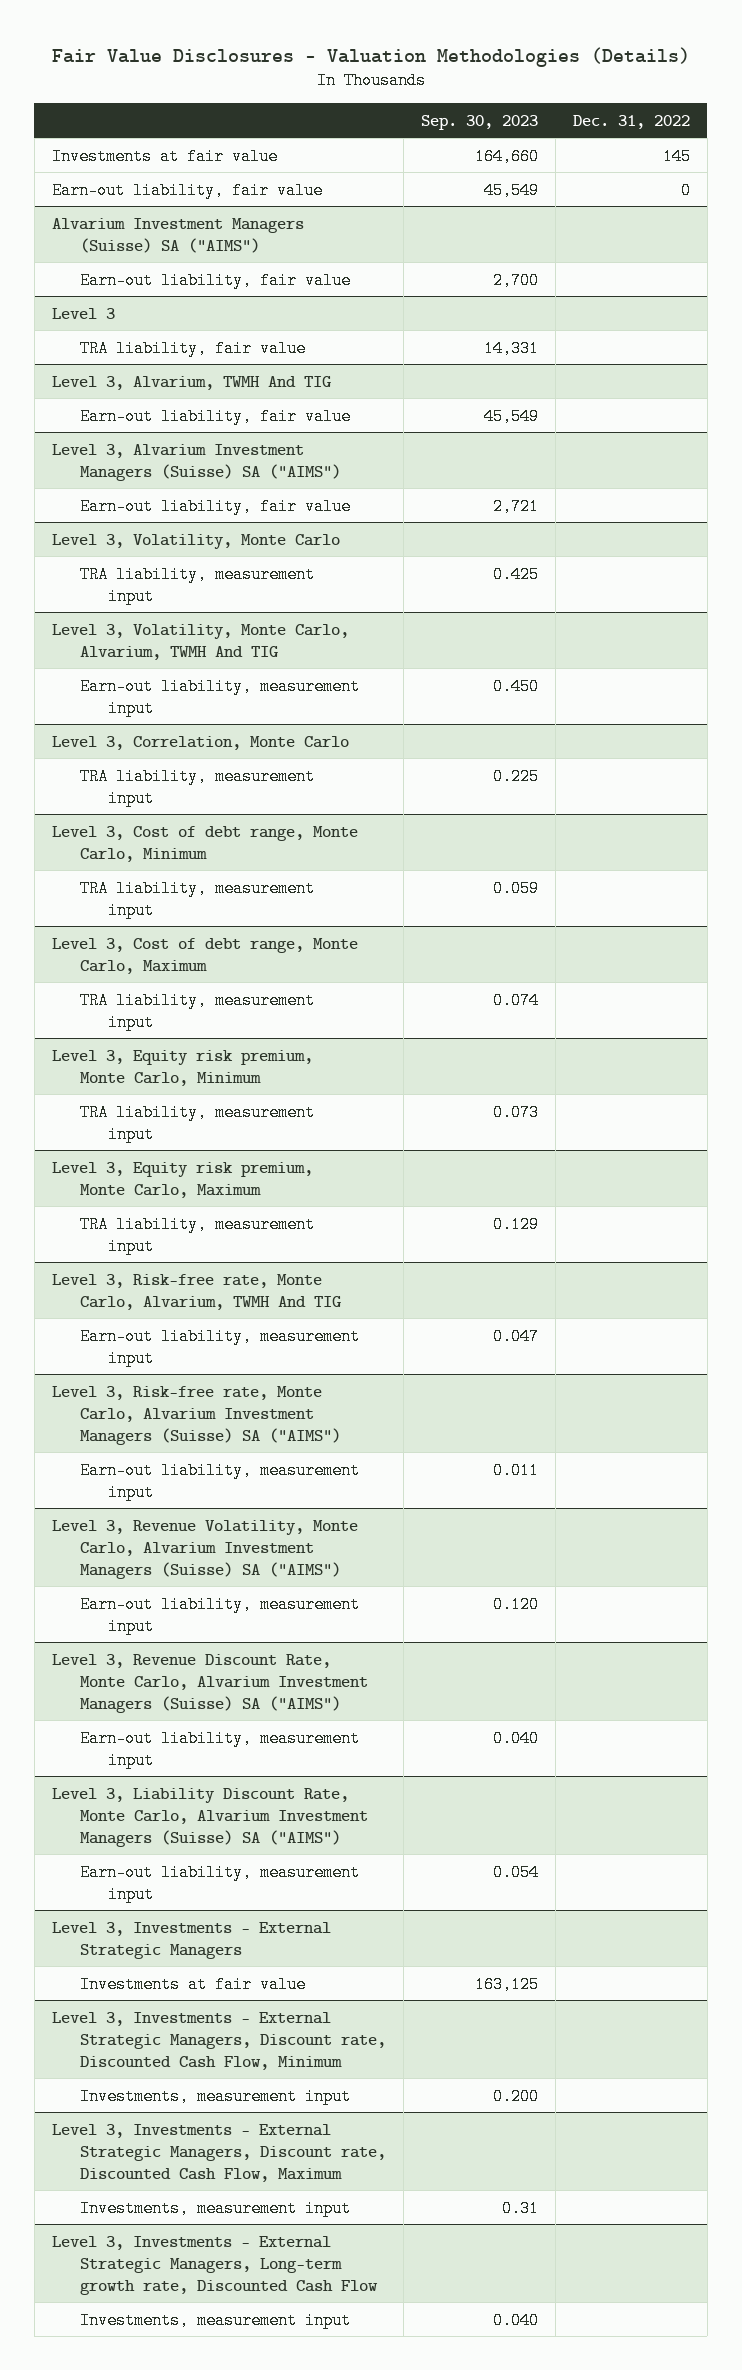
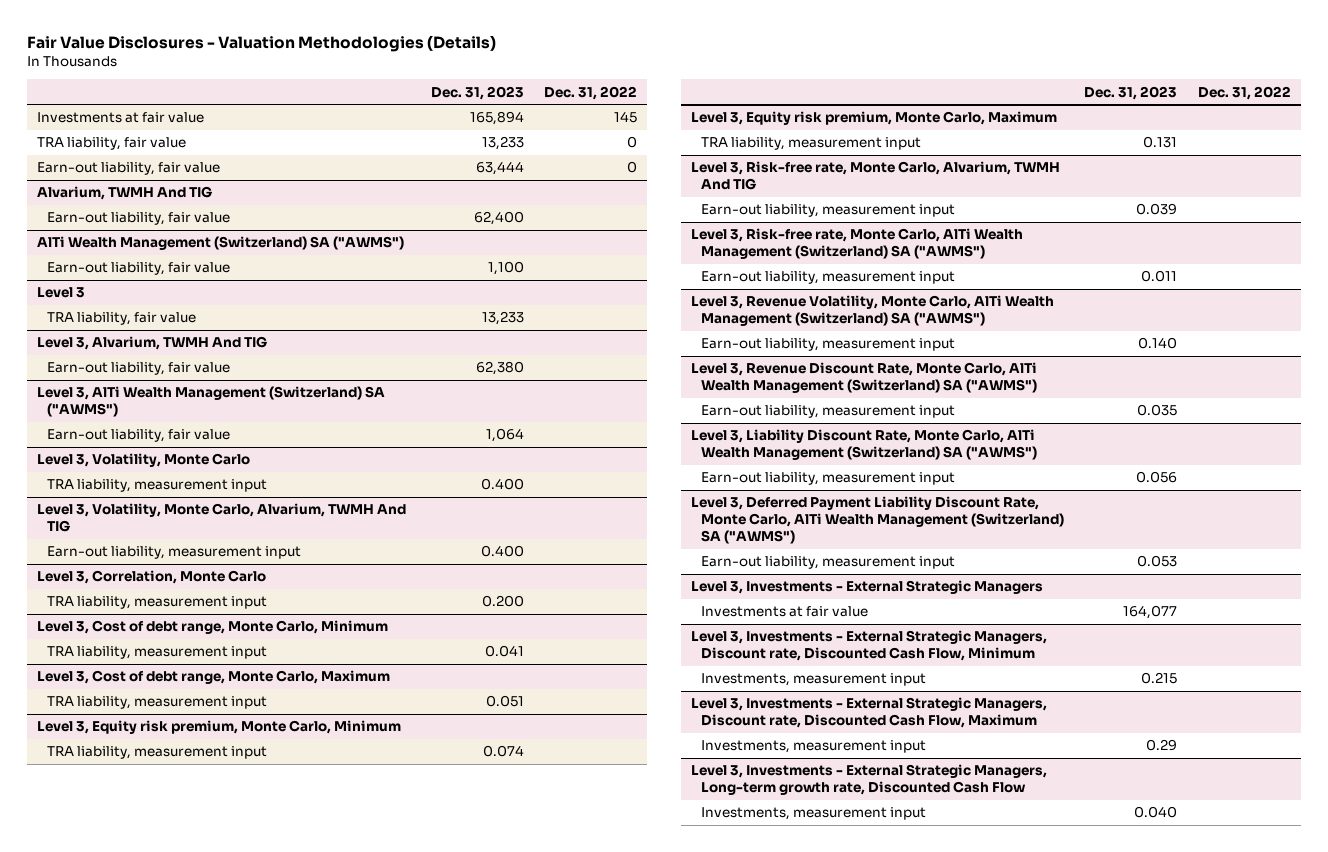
[420,114,538,130] Sep. 30, 2023 -> none
none -> [430,85,524,100] Dec. 31, 2023
none -> [37,137,187,151] TRA liability, fair value
[51,217,304,253] Alvarium Investment Managers (Suisse) SA ("AIMS") -> none
[79,271,351,289] Earn-out liability, fair value -> none
none -> [37,186,213,201] Alvarium, TWMH And TIG
none -> [47,212,231,226] Earn-out liability, fair value
none -> [37,236,405,251] AlTi Wealth Management (Switzerland) SA ("AWMS")
none -> [47,262,231,276] Earn-out liability, fair value
[51,443,341,481] Level 3, Alvarium Investment Managers (Suisse) SA ("AIMS") -> none
[79,497,351,515] Earn-out liability, fair value -> none
none -> [37,386,386,418] Level 3, AlTi Wealth Management (Switzerland) SA ("AWMS")
none -> [47,429,231,443] Earn-out liability, fair value
[51,1385,341,1445] Level 3, Risk-free rate, Monte Carlo, Alvarium Investment Managers (Suisse) SA ("AIMS") -> none
[79,1461,360,1501] Earn-out liability, measurement input -> none
[51,1519,358,1579] Level 3, Revenue Volatility, Monte Carlo, Alvarium Investment Managers (Suisse) SA ("AIMS") -> none
[79,1595,360,1635] Earn-out liability, measurement input -> none
[51,1653,368,1713] Level 3, Revenue Discount Rate, Monte Carlo, Alvarium Investment Managers (Suisse) SA ("AIMS") -> none
[79,1729,360,1769] Earn-out liability, measurement input -> none
[51,1787,368,1847] Level 3, Liability Discount Rate, Monte Carlo, Alvarium Investment Managers (Suisse) SA ("AIMS") -> none
[79,1863,360,1903] Earn-out liability, measurement input -> none
none -> [691,228,1024,260] Level 3, Risk-free rate, Monte Carlo, AlTi Wealth Management (Switzerland) SA ("AWMS")
none -> [700,271,955,285] Earn-out liability, measurement input
none -> [691,295,1055,327] Level 3, Revenue Volatility, Monte Carlo, AlTi Wealth Management (Switzerland) SA ("AWMS")
none -> [700,338,955,352] Earn-out liability, measurement input
none -> [691,362,1038,394] Level 3, Revenue Discount Rate, Monte Carlo, AlTi Wealth Management (Switzerland) SA ("AWMS")
none -> [700,405,955,419] Earn-out liability, measurement input
none -> [691,429,1037,461] Level 3, Liability Discount Rate, Monte Carlo, AlTi Wealth Management (Switzerland) SA ("AWMS")
none -> [700,472,955,486] Earn-out liability, measurement input
none -> [691,496,1064,545] Level 3, Deferred Payment Liability Discount Rate, Monte Carlo, AlTi Wealth Management (Switzerland) SA ("AWMS")
none -> [700,556,955,570] Earn-out liability, measurement input

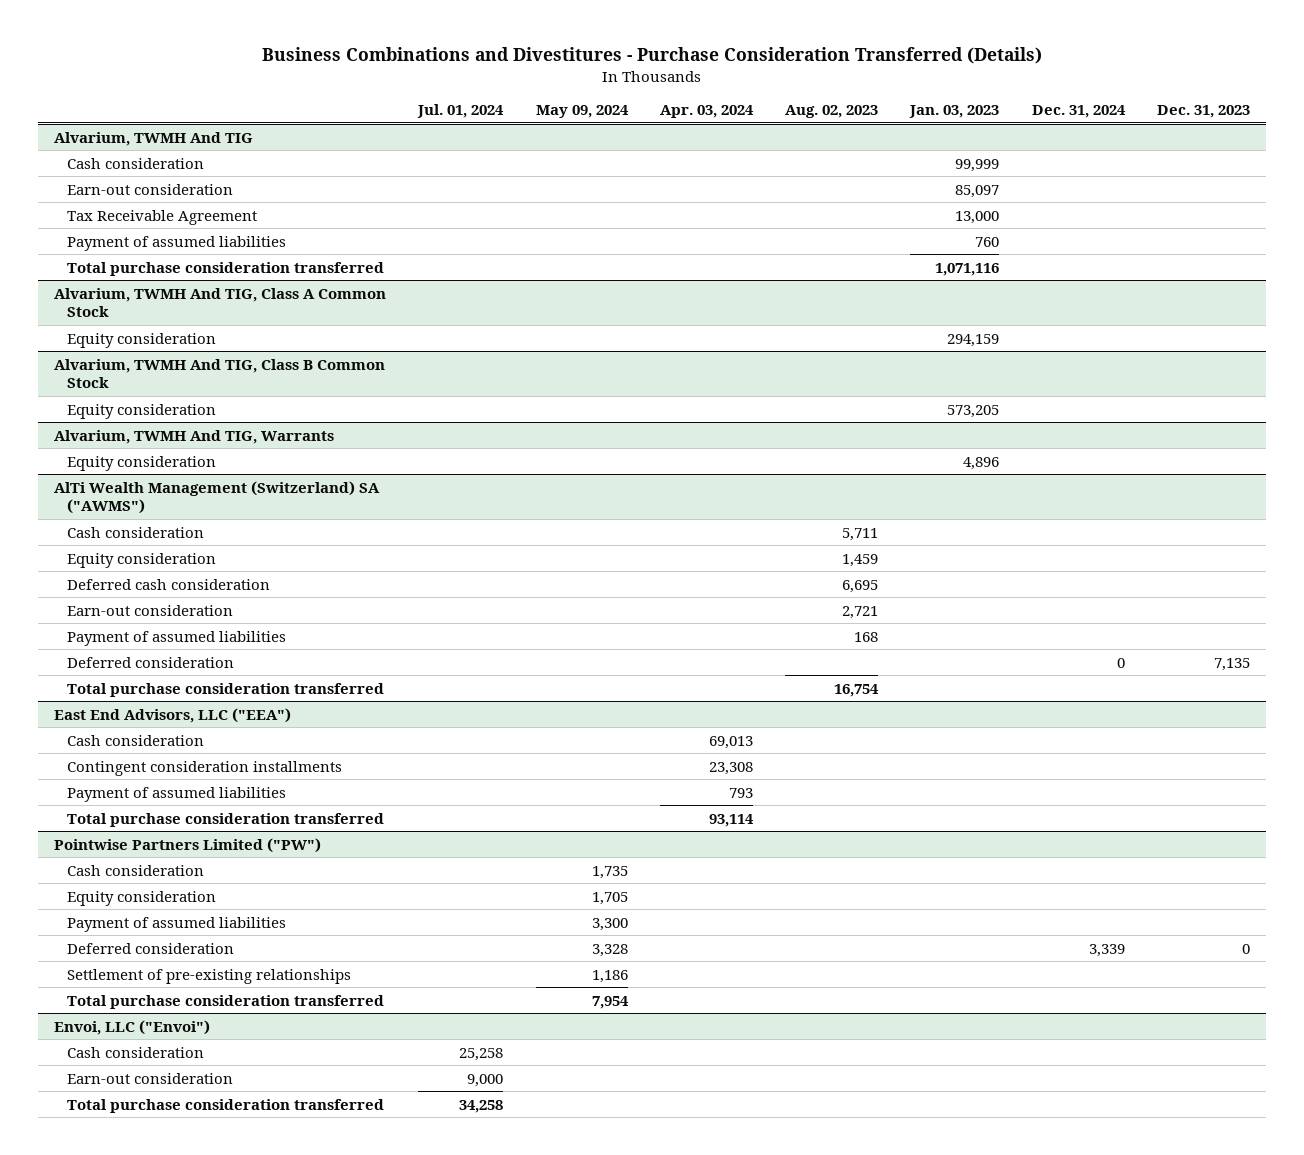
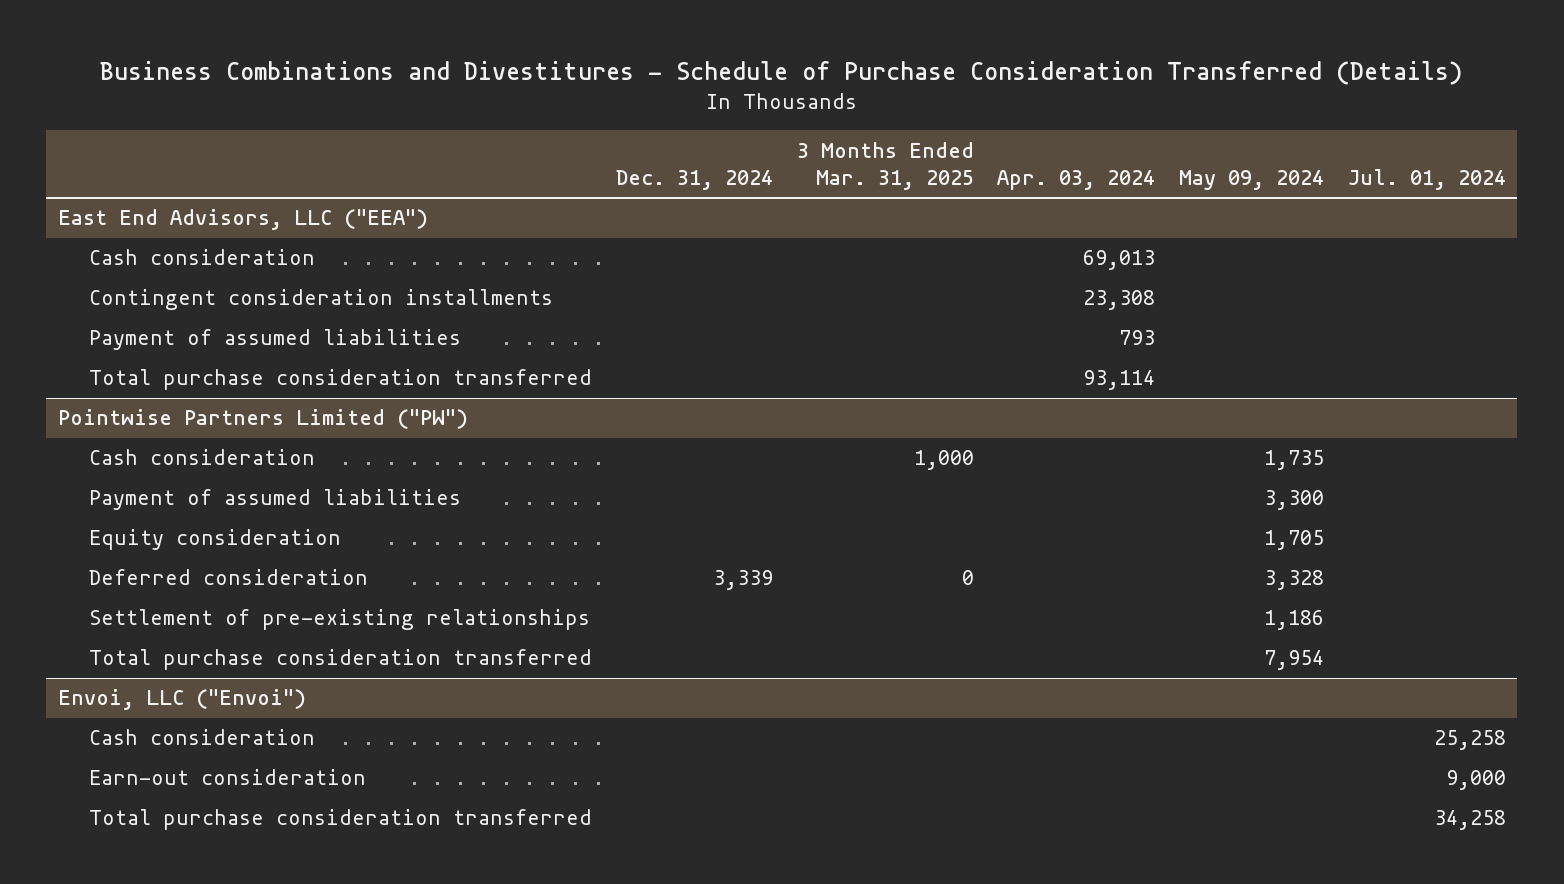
[261,47,1042,65] Business Combinations and Divestitures - Purchase Consideration Transferred (Details) -> [99,60,1463,85] Business Combinations and Divestitures - Schedule of Purchase Consideration Transferred (Details)
[785,105,879,119] Aug. 02, 2023 -> none
[909,105,1000,119] Jan. 03, 2023 -> none
[1157,105,1251,119] Dec. 31, 2023 -> none
none -> [796,141,974,190] 3 Months Ended Mar. 31, 2025
[53,131,253,146] Alvarium, TWMH And TIG -> none
[66,157,204,169] Cash consideration -> none
[66,183,233,195] Earn-out consideration -> none
[66,209,257,225] Tax Receivable Agreement -> none
[66,235,286,251] Payment of assumed liabilities -> none
[66,261,384,276] Total purchase consideration transferred -> none
[53,287,386,318] Alvarium, TWMH And TIG, Class A Common Stock -> none
[66,332,216,348] Equity consideration -> none
[53,358,385,389] Alvarium, TWMH And TIG, Class B Common Stock -> none
[66,403,216,419] Equity consideration -> none
[53,429,334,444] Alvarium, TWMH And TIG, Warrants -> none
[66,455,216,471] Equity consideration -> none
[53,480,380,515] AlTi Wealth Management (Switzerland) SA ("AWMS") -> none
[66,526,204,538] Cash consideration -> none
[66,552,216,568] Equity consideration -> none
[66,578,270,590] Deferred cash consideration -> none
[66,604,233,616] Earn-out consideration -> none
[66,630,286,646] Payment of assumed liabilities -> none
[66,656,234,668] Deferred consideration -> none
[66,682,384,697] Total purchase consideration transferred -> none
[66,890,216,906] Equity consideration -> [89,529,342,551] Equity consideration

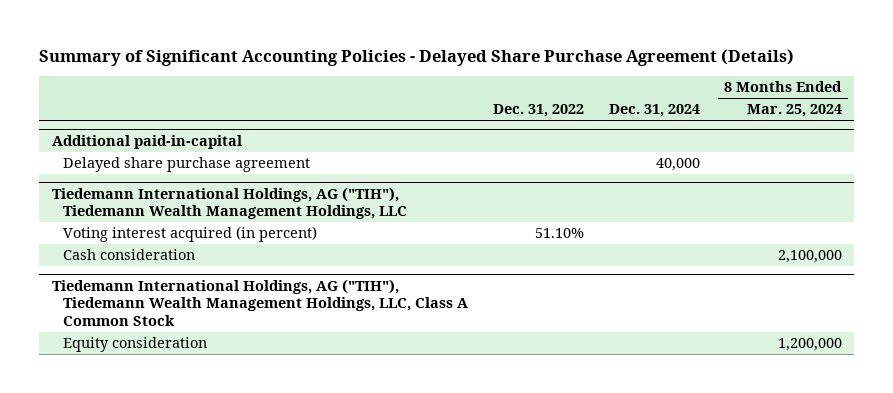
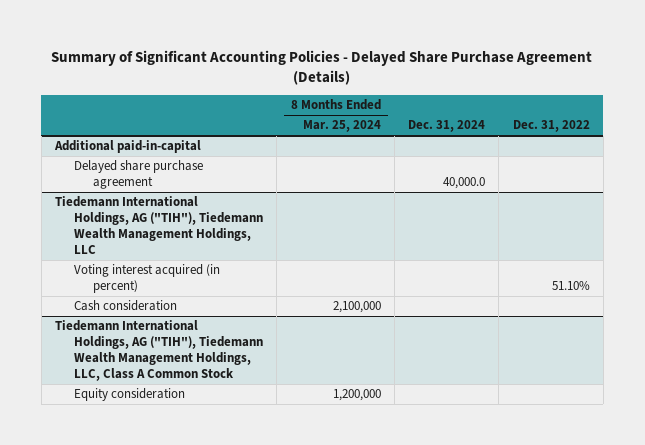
[655,158,700,172] 40,000 -> [443,177,486,190] 40,000.0

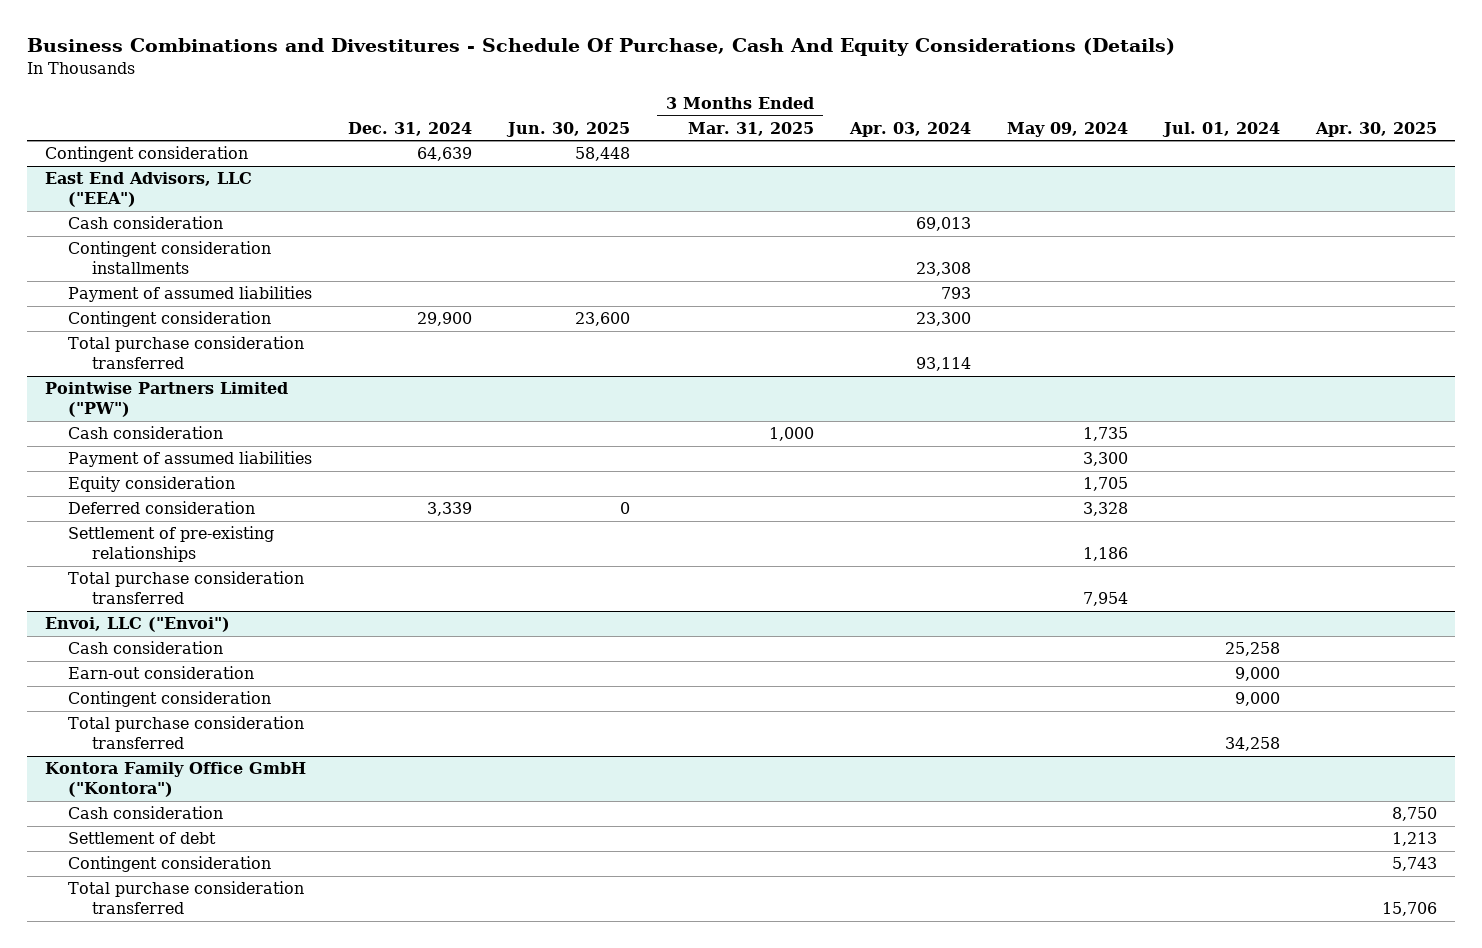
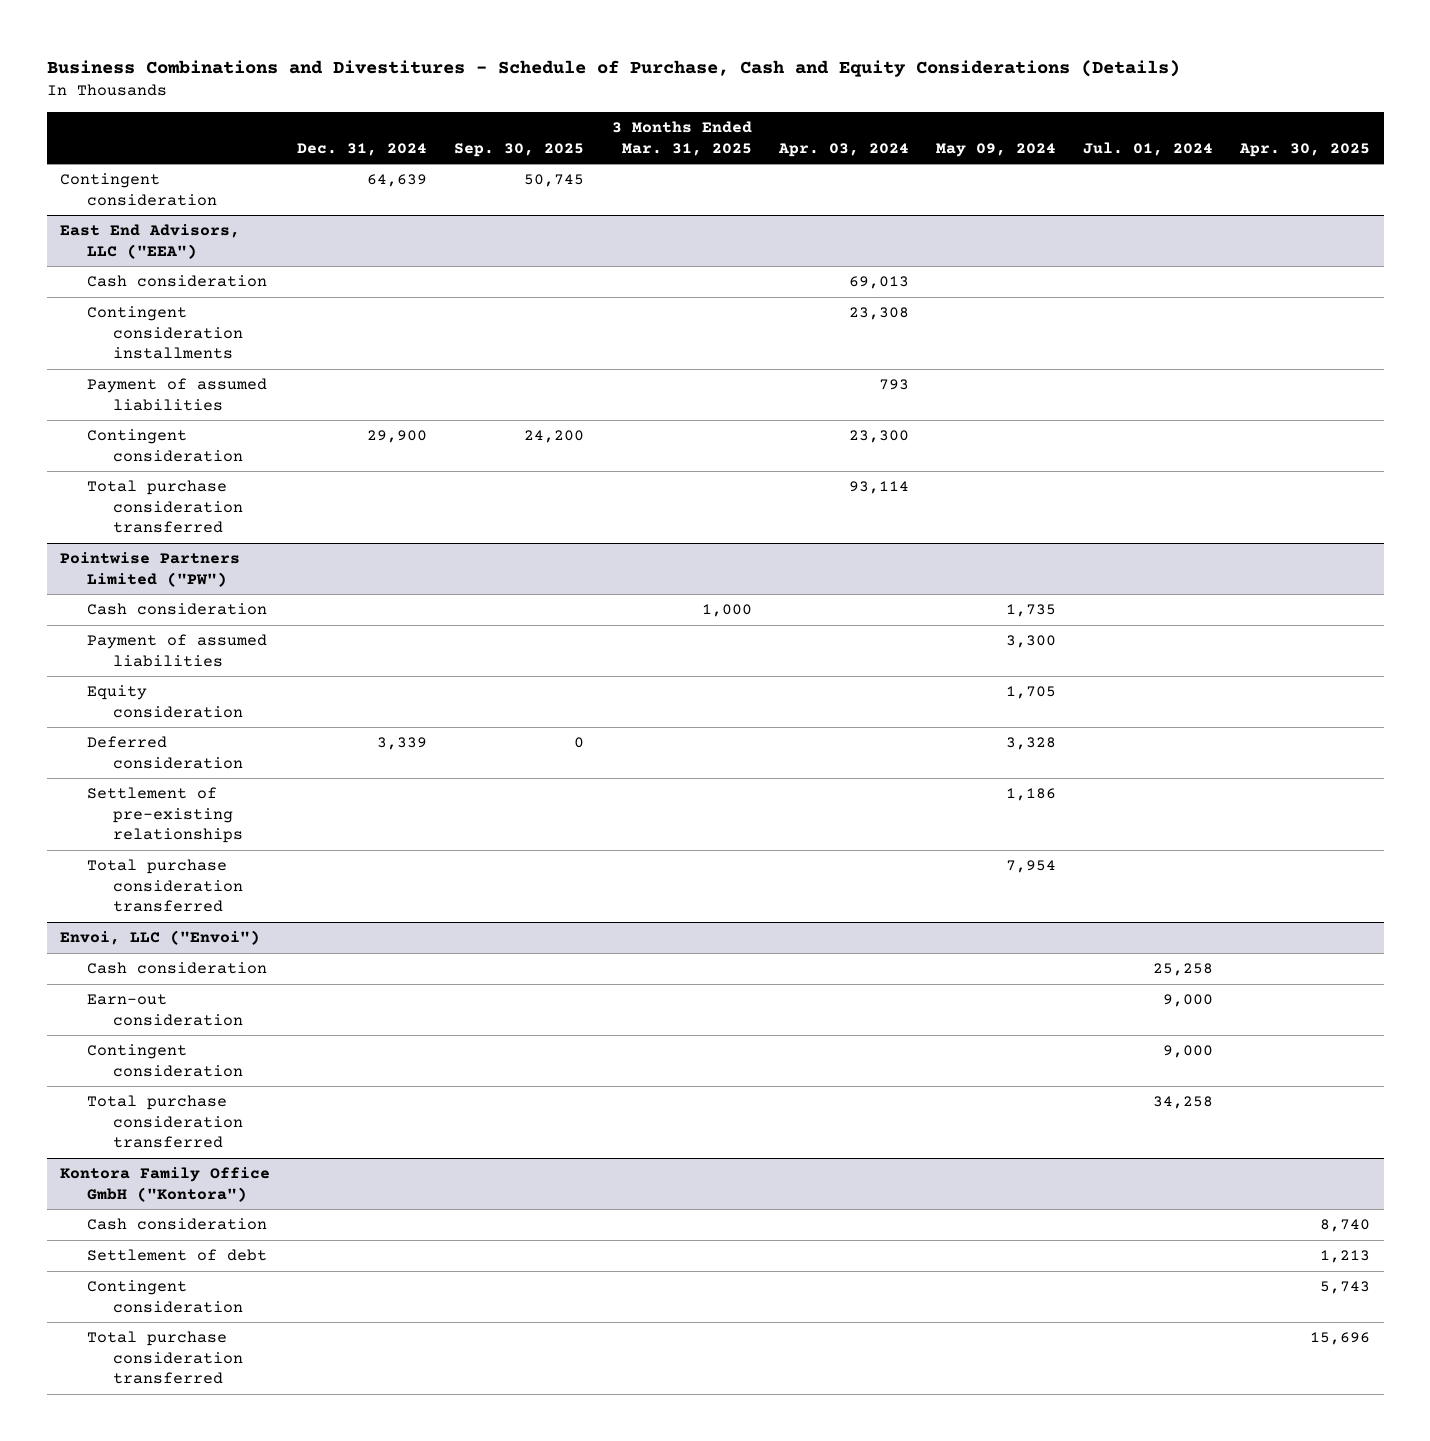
[26,37,1175,56] Business Combinations and Divestitures - Schedule Of Purchase, Cash And Equity Considerations (Details) -> [46,59,1180,77] Business Combinations and Divestitures - Schedule of Purchase, Cash and Equity Considerations (Details)
[506,121,631,137] Jun. 30, 2025 -> none
none -> [454,142,585,157] Sep. 30, 2025
[1391,807,1437,822] 8,750 -> [1320,1219,1371,1233] 8,740
[1381,902,1437,917] 15,706 -> [1310,1332,1371,1346] 15,696

